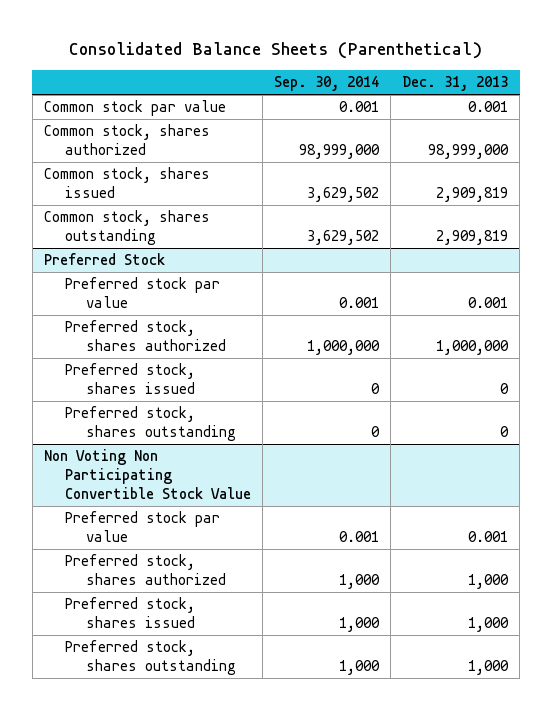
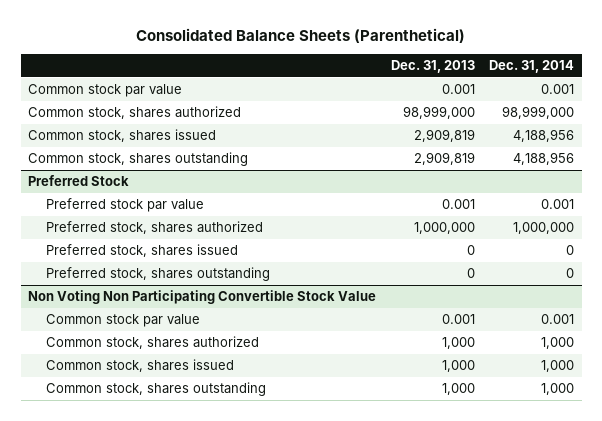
[274,76,380,92] Sep. 30, 2014 -> none
none -> [489,60,575,74] Dec. 31, 2014
[64,511,220,542] Preferred stock par value -> [46,314,201,328] Common stock par value
[64,554,227,585] Preferred stock, shares authorized -> [46,336,260,350] Common stock, shares authorized
[64,597,196,628] Preferred stock, shares issued -> [46,359,235,373] Common stock, shares issued
[64,640,237,675] Preferred stock, shares outstanding -> [46,382,267,397] Common stock, shares outstanding

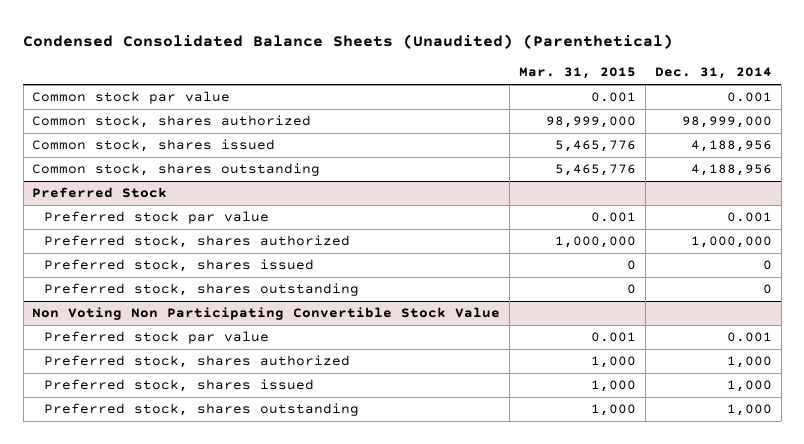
[136,27,466,43] Consolidated Balance Sheets (Parenthetical) -> [23,33,674,49] Condensed Consolidated Balance Sheets (Unaudited) (Parenthetical)
[390,60,475,74] Dec. 31, 2013 -> none
none -> [519,67,637,80] Mar. 31, 2015
[46,314,201,328] Common stock par value -> [43,331,269,345] Preferred stock par value
[46,336,260,350] Common stock, shares authorized -> [43,355,350,369] Preferred stock, shares authorized
[46,359,235,373] Common stock, shares issued -> [43,379,314,393] Preferred stock, shares issued
[46,382,267,397] Common stock, shares outstanding -> [43,403,359,417] Preferred stock, shares outstanding

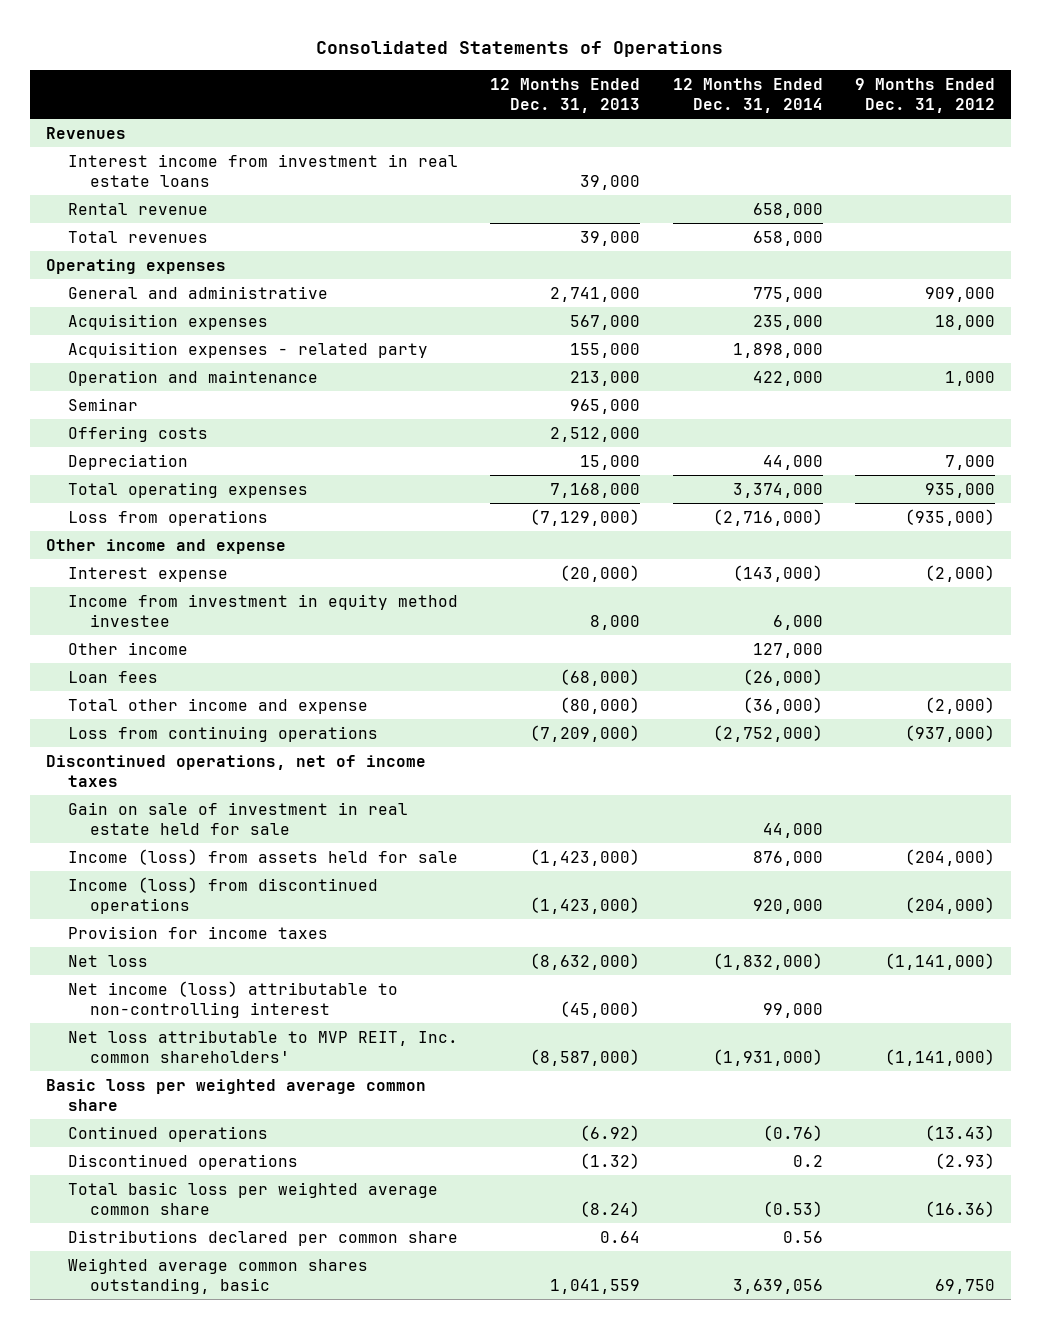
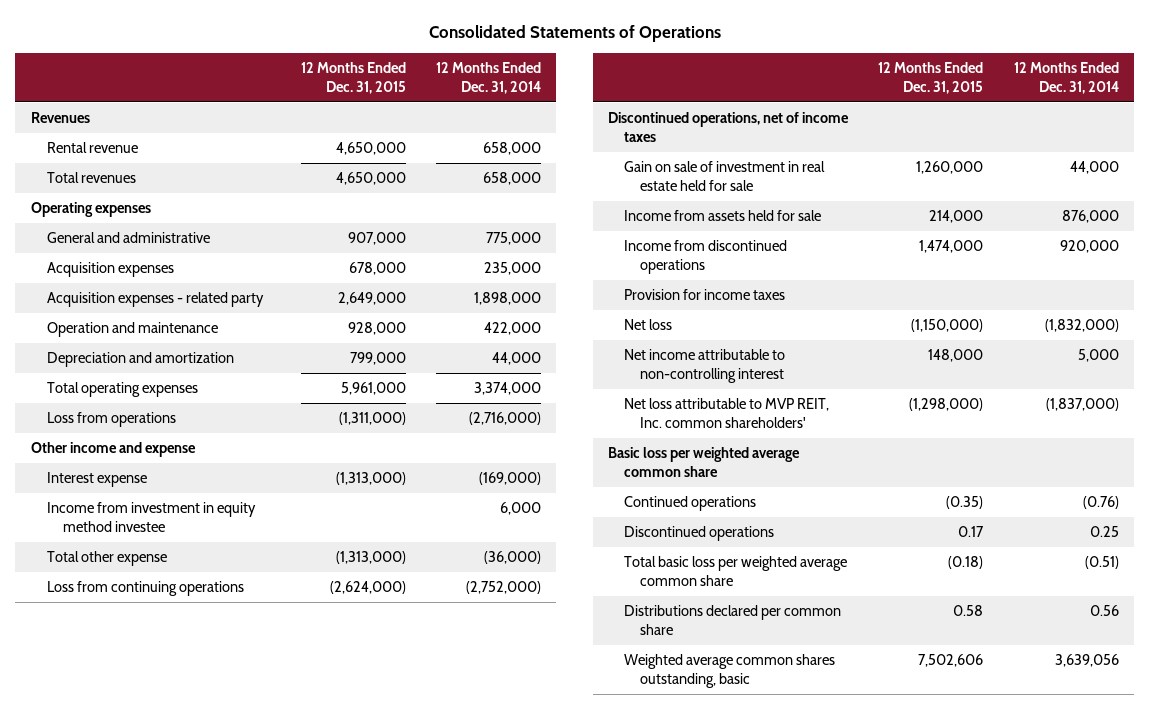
[490,77,641,114] 12 Months Ended Dec. 31, 2013 -> none
[854,77,995,114] 9 Months Ended Dec. 31, 2012 -> none
none -> [300,62,406,94] 12 Months Ended Dec. 31, 2015
[67,153,458,188] Interest income from investment in real estate loans -> none
[67,397,138,411] Seminar -> none
[67,425,208,442] Offering costs -> none
[67,453,188,470] Depreciation -> [46,352,234,368] Depreciation and amortization
[732,564,823,582] (143,000) -> [479,472,542,486] (169,000)
[67,641,188,655] Other income -> none
[67,670,158,683] Loan fees -> none
[67,697,368,714] Total other income and expense -> [46,551,167,567] Total other expense
[67,848,458,865] Income (loss) from assets held for sale -> [624,210,822,222] Income from assets held for sale
[67,876,378,915] Income (loss) from discontinued operations -> [624,240,788,275] Income from discontinued operations
[67,980,398,1019] Net income (loss) attributable to non-controlling interest -> [624,349,786,384] Net income attributable to non-controlling interest
[762,1003,823,1019] 99,000 -> [1077,349,1119,363] 5,000
[712,1049,823,1067] (1,931,000) -> [1045,398,1119,412] (1,837,000)
[792,1154,823,1167] 0.2 -> [1089,526,1119,538] 0.25
[762,1201,823,1218] (0.53) -> [1084,556,1119,570] (0.51)

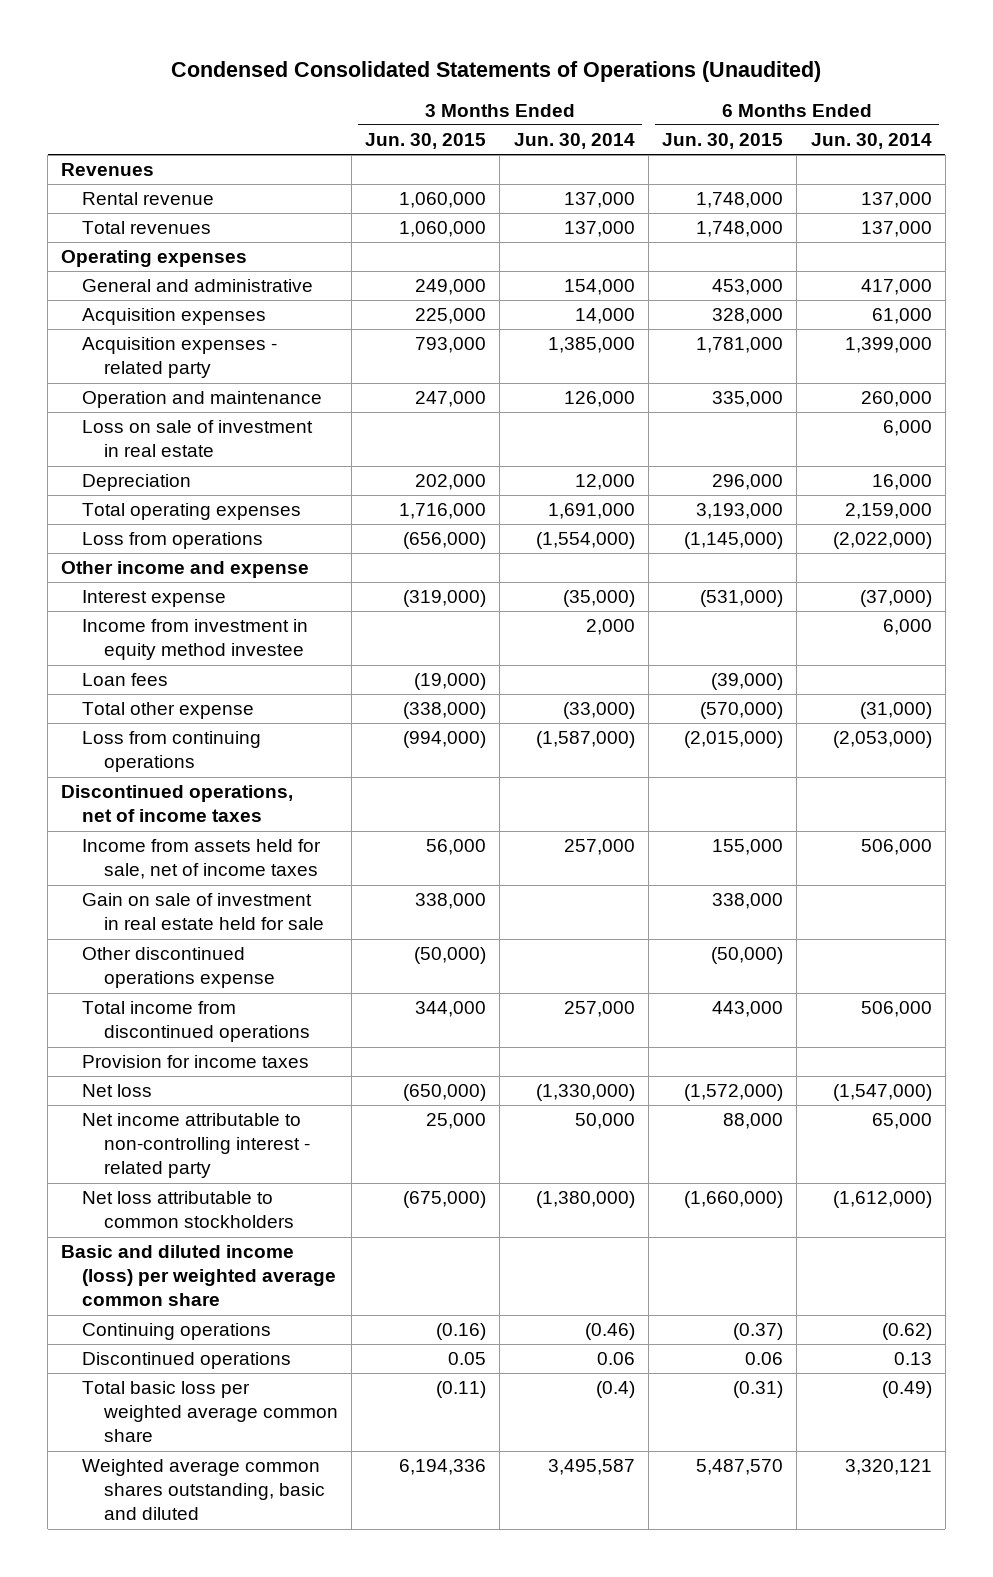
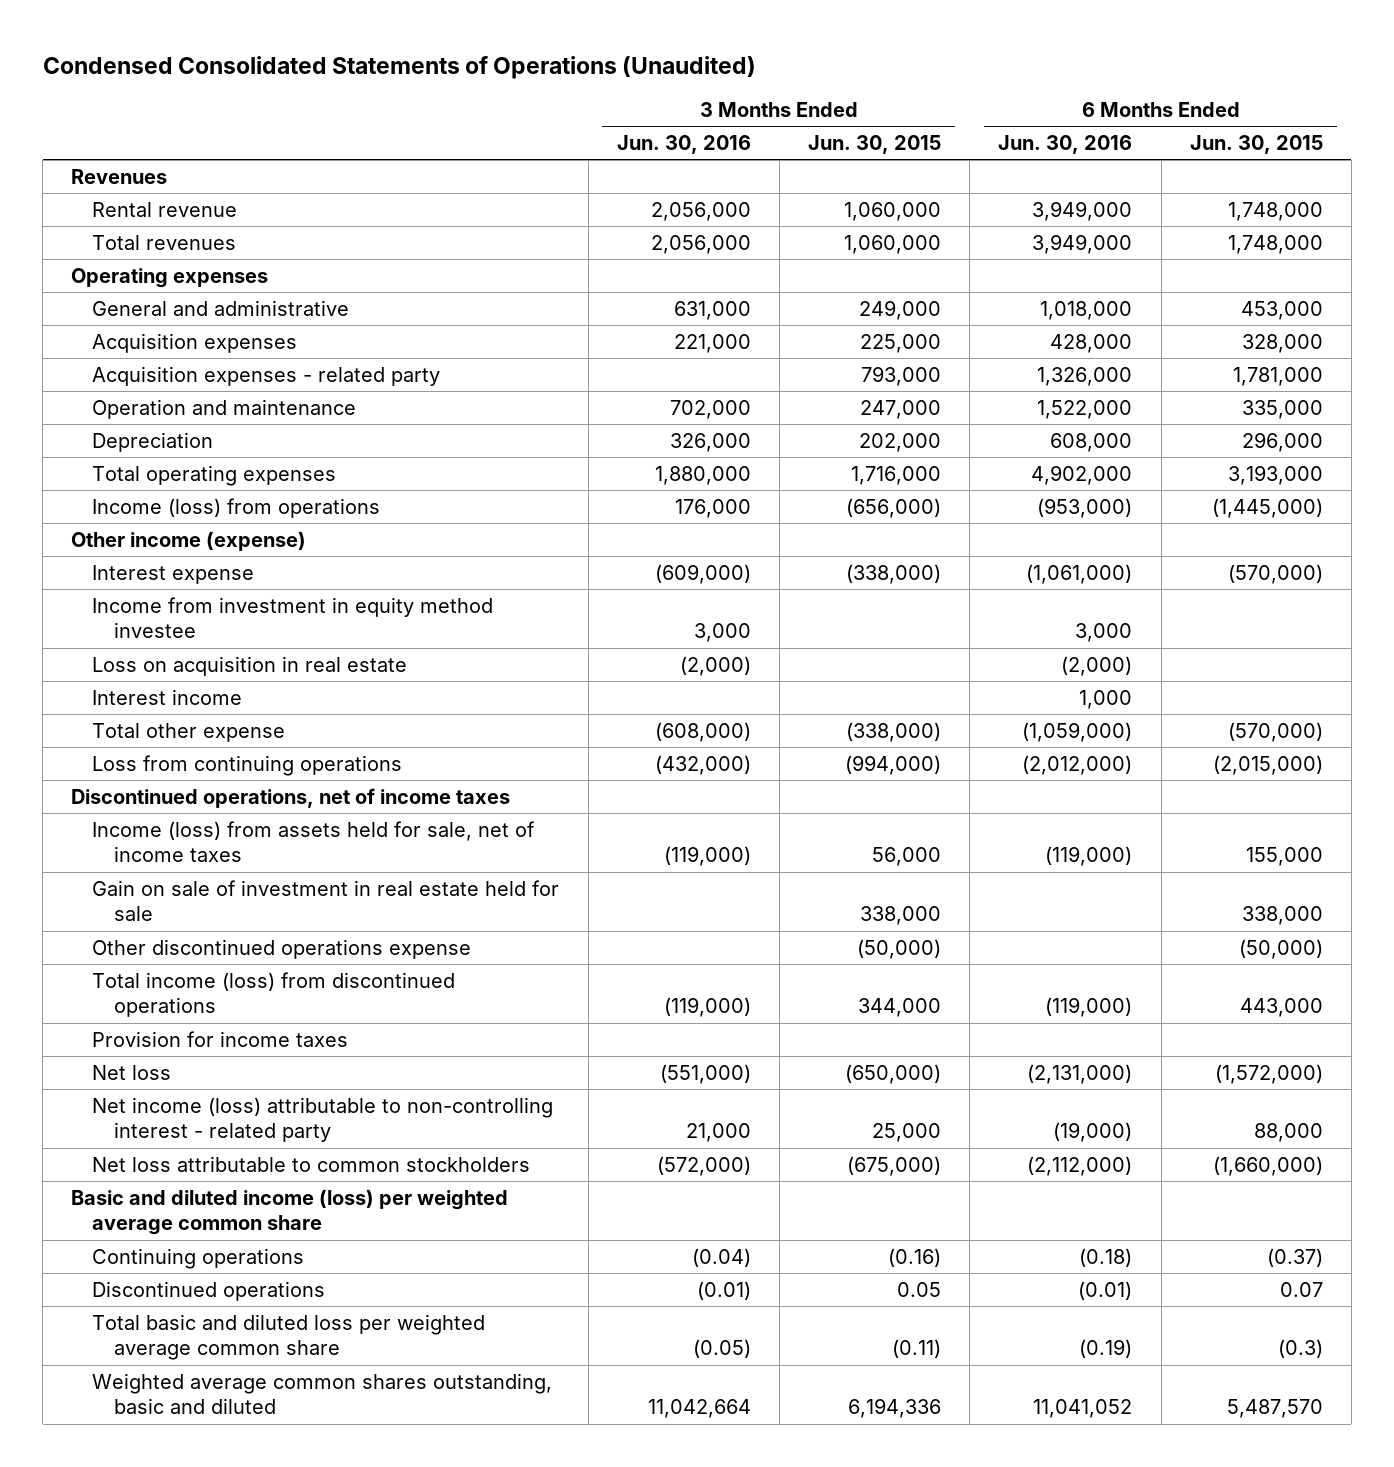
[513,133,635,150] Jun. 30, 2014 -> none
[810,133,932,150] Jun. 30, 2014 -> none
none -> [616,135,751,155] Jun. 30, 2016
none -> [998,135,1133,155] Jun. 30, 2016
[82,420,314,458] Loss on sale of investment in real estate -> none
[82,532,264,550] Loss from operations -> [92,497,381,518] Income (loss) from operations
[684,532,784,550] (1,145,000) -> [1211,497,1323,518] (1,445,000)
[61,561,310,579] Other income and expense -> [71,530,307,551] Other income (expense)
[403,590,487,608] (319,000) -> [846,563,942,584] (338,000)
[700,590,784,608] (531,000) -> [1227,563,1323,584] (570,000)
[82,673,169,687] Loan fees -> none
none -> [92,655,408,676] Loss on acquisition in real estate
none -> [92,688,243,705] Interest income
[82,839,322,880] Income from assets held for sale, net of income taxes -> [92,820,536,863] Income (loss) from assets held for sale, net of income taxes
[82,1001,310,1043] Total income from discontinued operations -> [92,971,456,1018] Total income (loss) from discontinued operations
[82,1113,310,1179] Net income attributable to non-controlling interest - related party -> [92,1096,554,1143] Net income (loss) attributable to non-controlling interest - related party
[745,1352,784,1366] 0.06 -> [1279,1281,1323,1297] 0.07
[82,1381,338,1443] Total basic loss per weighted average common share -> [92,1313,486,1361] Total basic and diluted loss per weighted average common share
[733,1381,784,1399] (0.31) -> [1277,1339,1323,1359] (0.3)

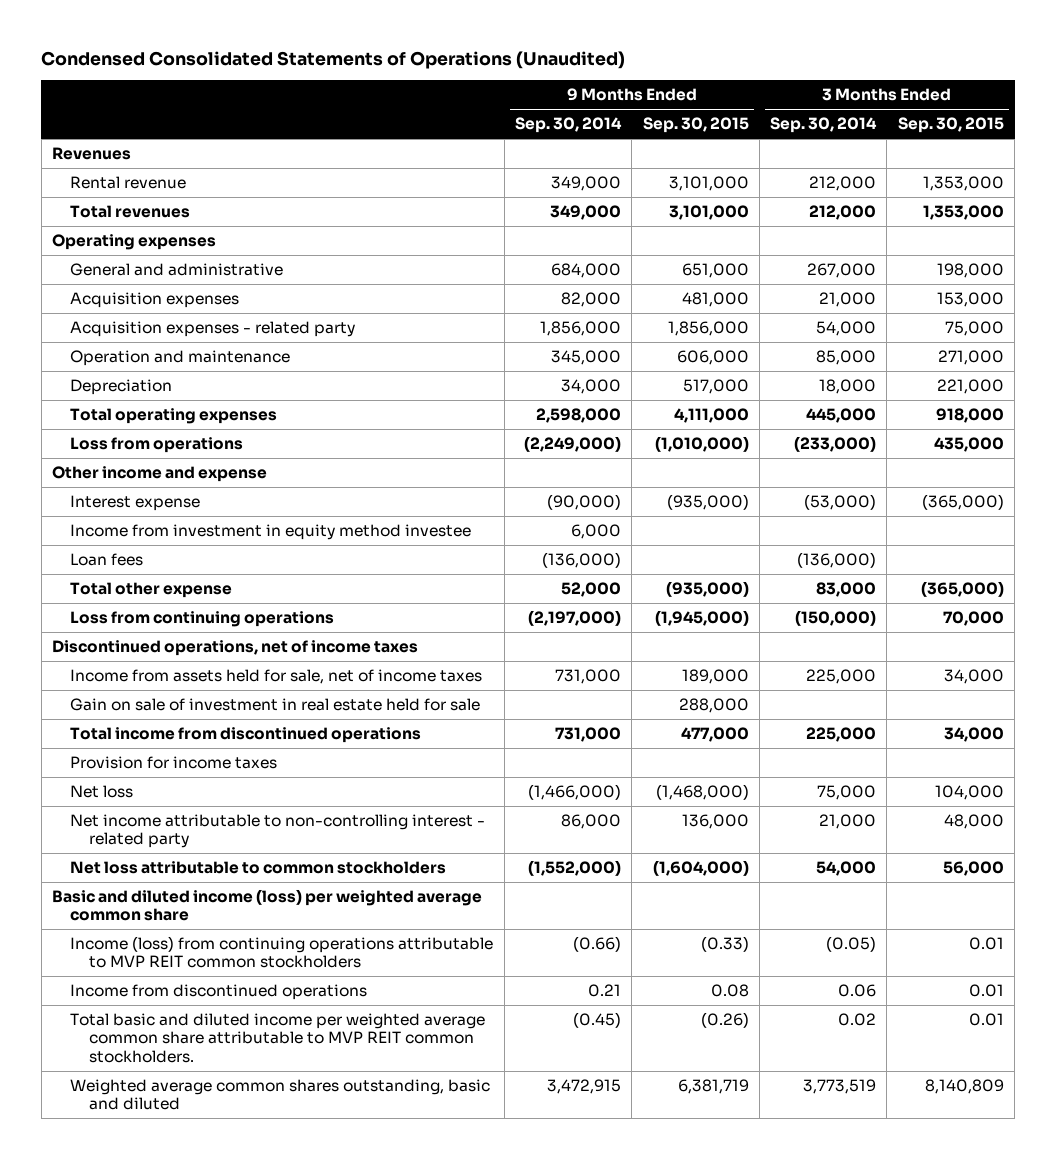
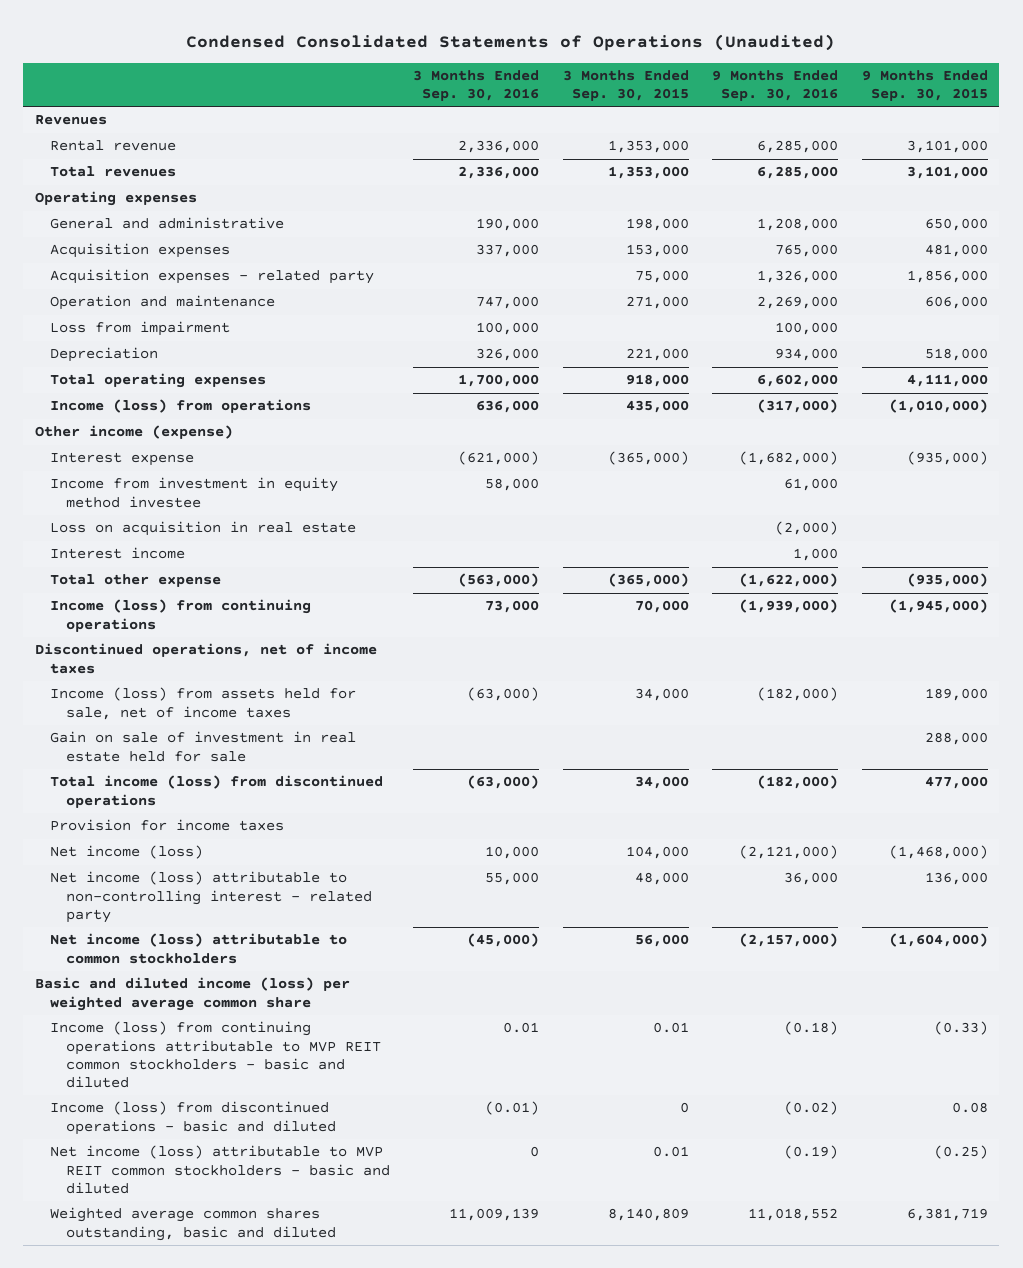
[514,117,622,134] Sep. 30, 2014 -> none
[770,117,878,134] Sep. 30, 2014 -> none
none -> [413,69,540,102] 3 Months Ended Sep. 30, 2016
none -> [712,69,839,102] 9 Months Ended Sep. 30, 2016
[681,263,749,279] 651,000 -> [924,218,988,232] 650,000
none -> [50,321,231,337] Loss from impairment
[682,379,749,395] 517,000 -> [924,348,988,362] 518,000
[70,437,244,454] Loss from operations -> [50,399,312,414] Income (loss) from operations
[51,466,267,483] Other income and expense -> [34,425,233,440] Other income (expense)
[70,553,144,567] Loan fees -> none
none -> [50,521,357,537] Loss on acquisition in real estate
none -> [50,547,186,560] Interest income
[70,611,335,628] Loss from continuing operations -> [50,599,312,632] Income (loss) from continuing operations
[70,669,483,685] Income from assets held for sale, net of income taxes -> [50,687,357,720] Income (loss) from assets held for sale, net of income taxes
[70,727,422,744] Total income from discontinued operations -> [50,775,384,808] Total income (loss) from discontinued operations
[70,785,134,799] Net loss -> [50,845,204,860] Net income (loss)
[70,814,486,849] Net income attributable to non-controlling interest - related party -> [50,871,372,923] Net income (loss) attributable to non-controlling interest - related party
[70,861,447,875] Net loss attributable to common stockholders -> [50,933,348,964] Net income (loss) attributable to common stockholders
[70,936,494,969] Income (loss) from continuing operations attributable to MVP REIT common stockholders -> [50,1021,381,1088] Income (loss) from continuing operations attributable to MVP REIT common stockholders - basic and diluted
[70,984,368,1001] Income from discontinued operations -> [50,1101,336,1135] Income (loss) from discontinued operations - basic and diluted
[968,984,1004,998] 0.01 -> [679,1102,689,1114] 0
[70,1013,486,1063] Total basic and diluted income per weighted average common share attributable to MVP REIT common stockholders. -> [50,1145,390,1194] Net income (loss) attributable to MVP REIT common stockholders - basic and diluted
[700,1012,749,1029] (0.26) -> [933,1145,988,1160] (0.25)

